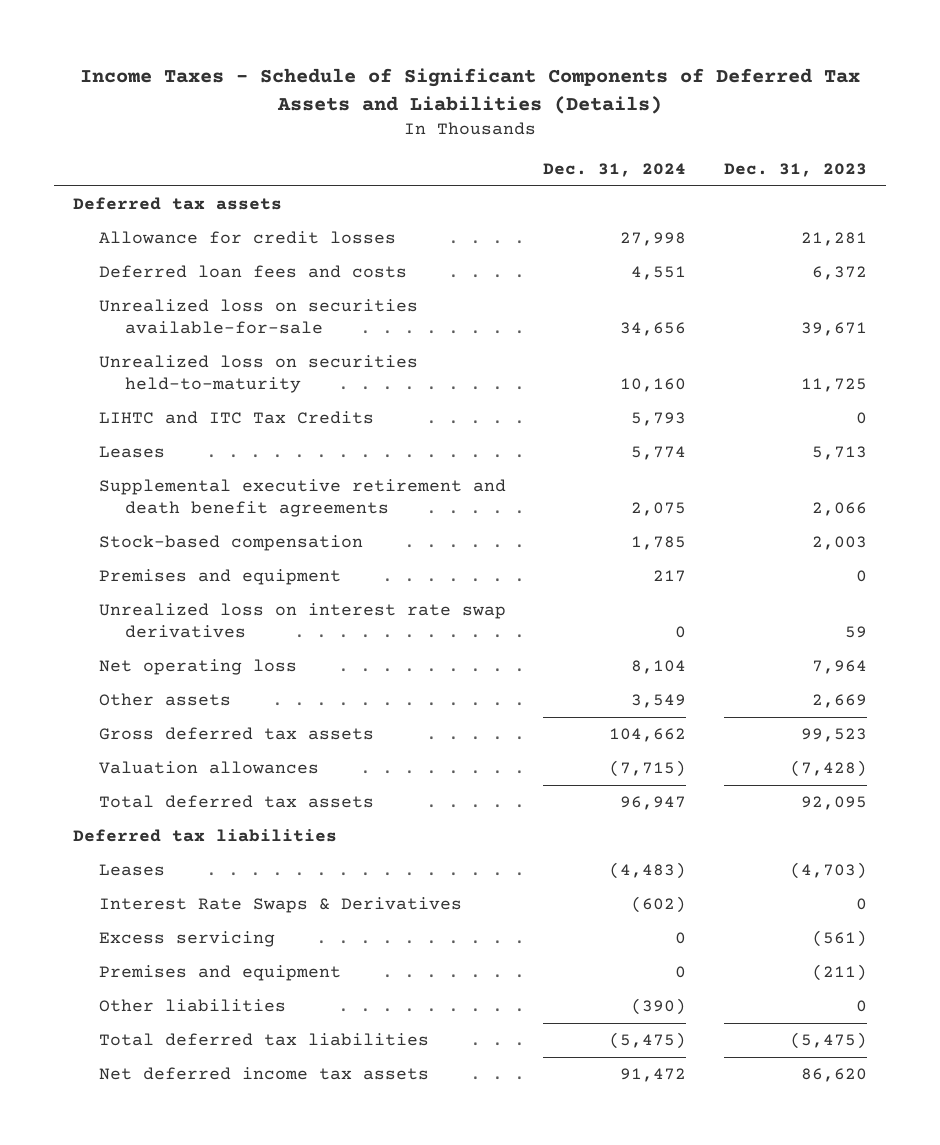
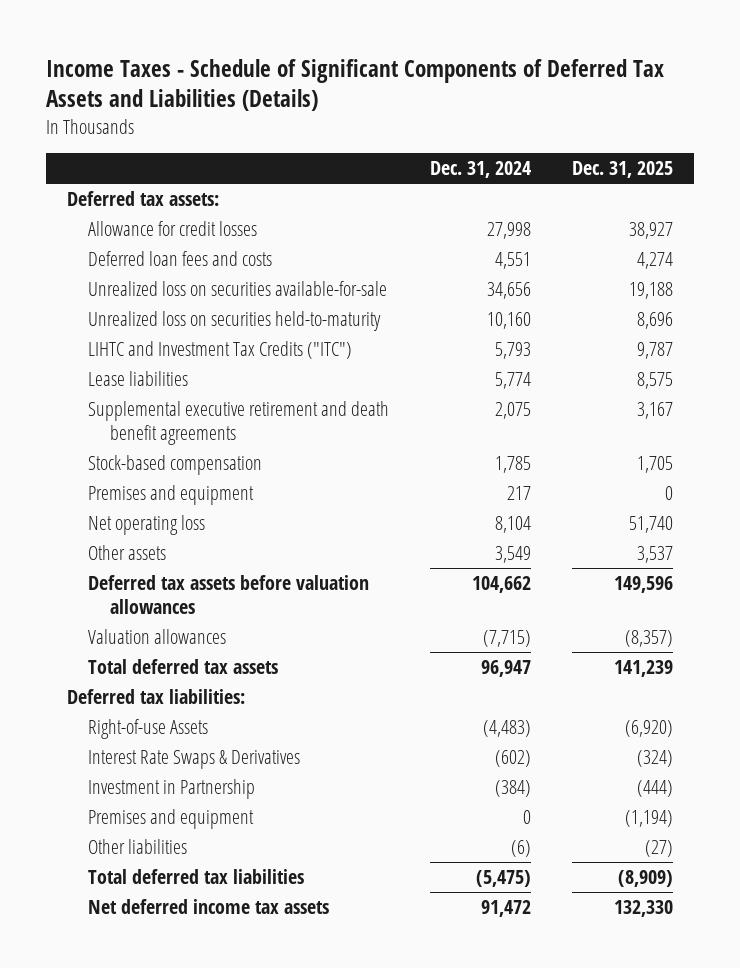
[724,162,868,177] Dec. 31, 2023 -> none
none -> [572,161,674,179] Dec. 31, 2025
[73,197,283,211] Deferred tax assets -> [66,191,219,207] Deferred tax assets:
[98,411,374,425] LIHTC and ITC Tax Credits -> [88,341,353,360] LIHTC and Investment Tax Credits ("ITC")
[98,446,165,459] Leases -> [88,371,189,387] Lease liabilities
[98,603,506,638] Unrealized loss on interest rate swap derivatives -> none
[98,727,374,741] Gross deferred tax assets -> [88,575,370,615] Deferred tax assets before valuation allowances
[73,829,338,843] Deferred tax liabilities -> [66,689,245,705] Deferred tax liabilities:
[98,864,165,877] Leases -> [88,719,209,740] Right-of-use Assets
[98,931,275,948] Excess servicing -> none
none -> [88,779,256,800] Investment in Partnership
[631,998,687,1016] (390) -> [511,840,532,858] (6)

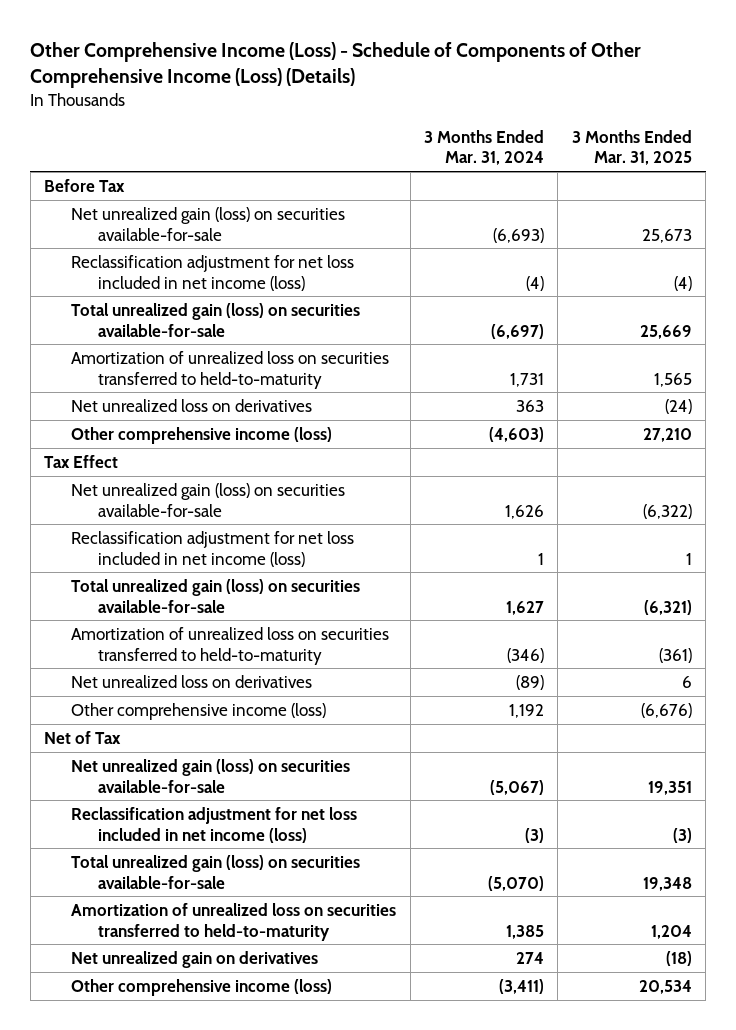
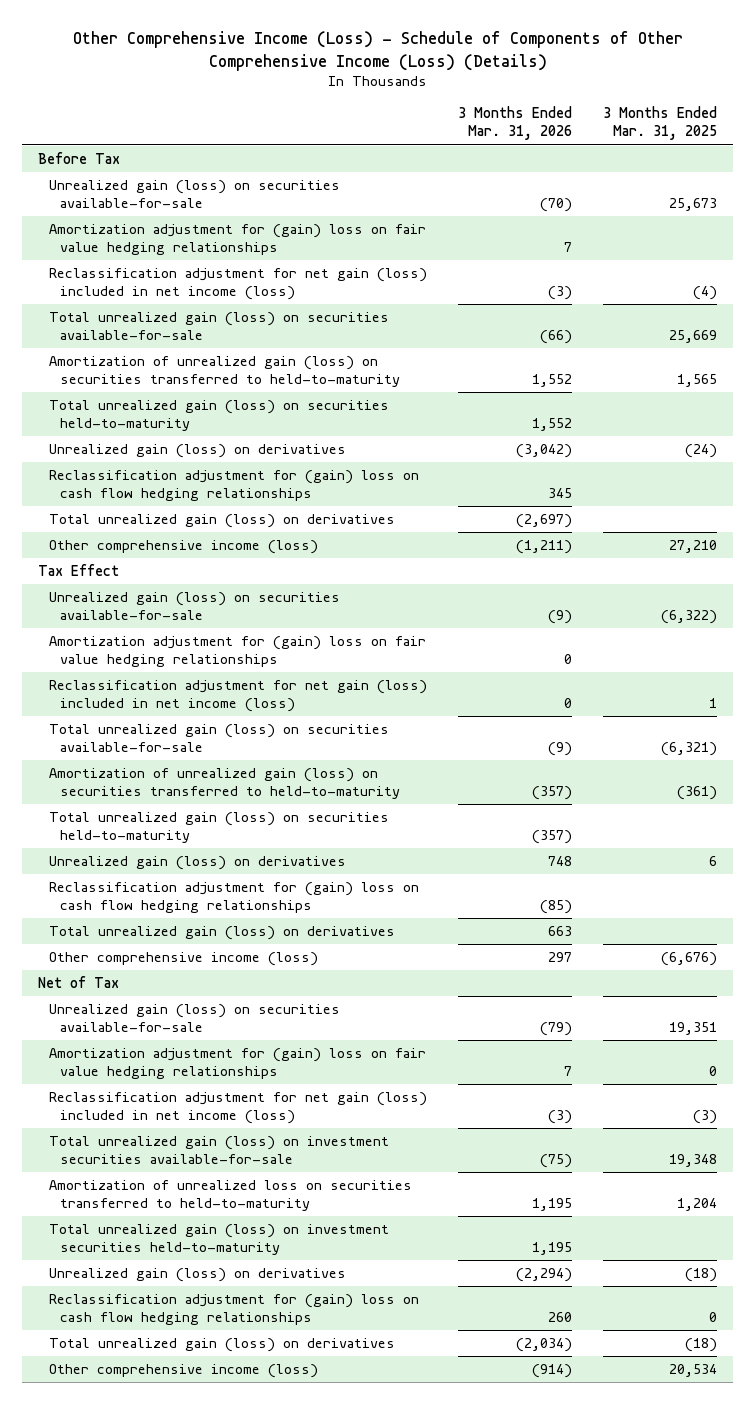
[423,129,544,166] 3 Months Ended Mar. 31, 2024 -> none
none -> [458,106,573,141] 3 Months Ended Mar. 31, 2026
[71,206,346,241] Net unrealized gain (loss) on securities available-for-sale -> [49,180,341,209] Unrealized gain (loss) on securities available-for-sale
none -> [49,224,427,256] Amortization adjustment for (gain) loss on fair value hedging relationships
[71,254,355,291] Reclassification adjustment for net loss included in net income (loss) -> [49,268,428,301] Reclassification adjustment for net gain (loss) included in net income (loss)
[71,350,390,389] Amortization of unrealized loss on securities transferred to held-to-maturity -> [49,356,401,388] Amortization of unrealized gain (loss) on securities transferred to held-to-maturity
none -> [49,400,390,432] Total unrealized gain (loss) on securities held-to-maturity
[71,398,313,412] Net unrealized loss on derivatives -> [49,444,347,459] Unrealized gain (loss) on derivatives
none -> [49,470,420,502] Reclassification adjustment for (gain) loss on cash flow hedging relationships
none -> [49,514,396,529] Total unrealized gain (loss) on derivatives
[71,482,346,517] Net unrealized gain (loss) on securities available-for-sale -> [49,592,341,621] Unrealized gain (loss) on securities available-for-sale
none -> [49,636,427,668] Amortization adjustment for (gain) loss on fair value hedging relationships
[71,530,355,567] Reclassification adjustment for net loss included in net income (loss) -> [49,680,428,713] Reclassification adjustment for net gain (loss) included in net income (loss)
[71,626,390,665] Amortization of unrealized loss on securities transferred to held-to-maturity -> [49,768,401,800] Amortization of unrealized gain (loss) on securities transferred to held-to-maturity
none -> [49,812,390,844] Total unrealized gain (loss) on securities held-to-maturity
[71,674,313,688] Net unrealized loss on derivatives -> [49,856,347,871] Unrealized gain (loss) on derivatives
none -> [49,882,420,914] Reclassification adjustment for (gain) loss on cash flow hedging relationships
none -> [49,926,396,941] Total unrealized gain (loss) on derivatives
[71,758,351,793] Net unrealized gain (loss) on securities available-for-sale -> [49,1004,341,1033] Unrealized gain (loss) on securities available-for-sale
none -> [49,1048,427,1080] Amortization adjustment for (gain) loss on fair value hedging relationships
[71,806,358,843] Reclassification adjustment for net loss included in net income (loss) -> [49,1092,428,1125] Reclassification adjustment for net gain (loss) included in net income (loss)
[71,854,361,889] Total unrealized gain (loss) on securities available-for-sale -> [49,1136,390,1165] Total unrealized gain (loss) on investment securities available-for-sale
none -> [49,1224,390,1256] Total unrealized gain (loss) on investment securities held-to-maturity
[71,950,319,968] Net unrealized gain on derivatives -> [49,1268,347,1283] Unrealized gain (loss) on derivatives
none -> [49,1294,420,1326] Reclassification adjustment for (gain) loss on cash flow hedging relationships
none -> [49,1338,396,1353] Total unrealized gain (loss) on derivatives

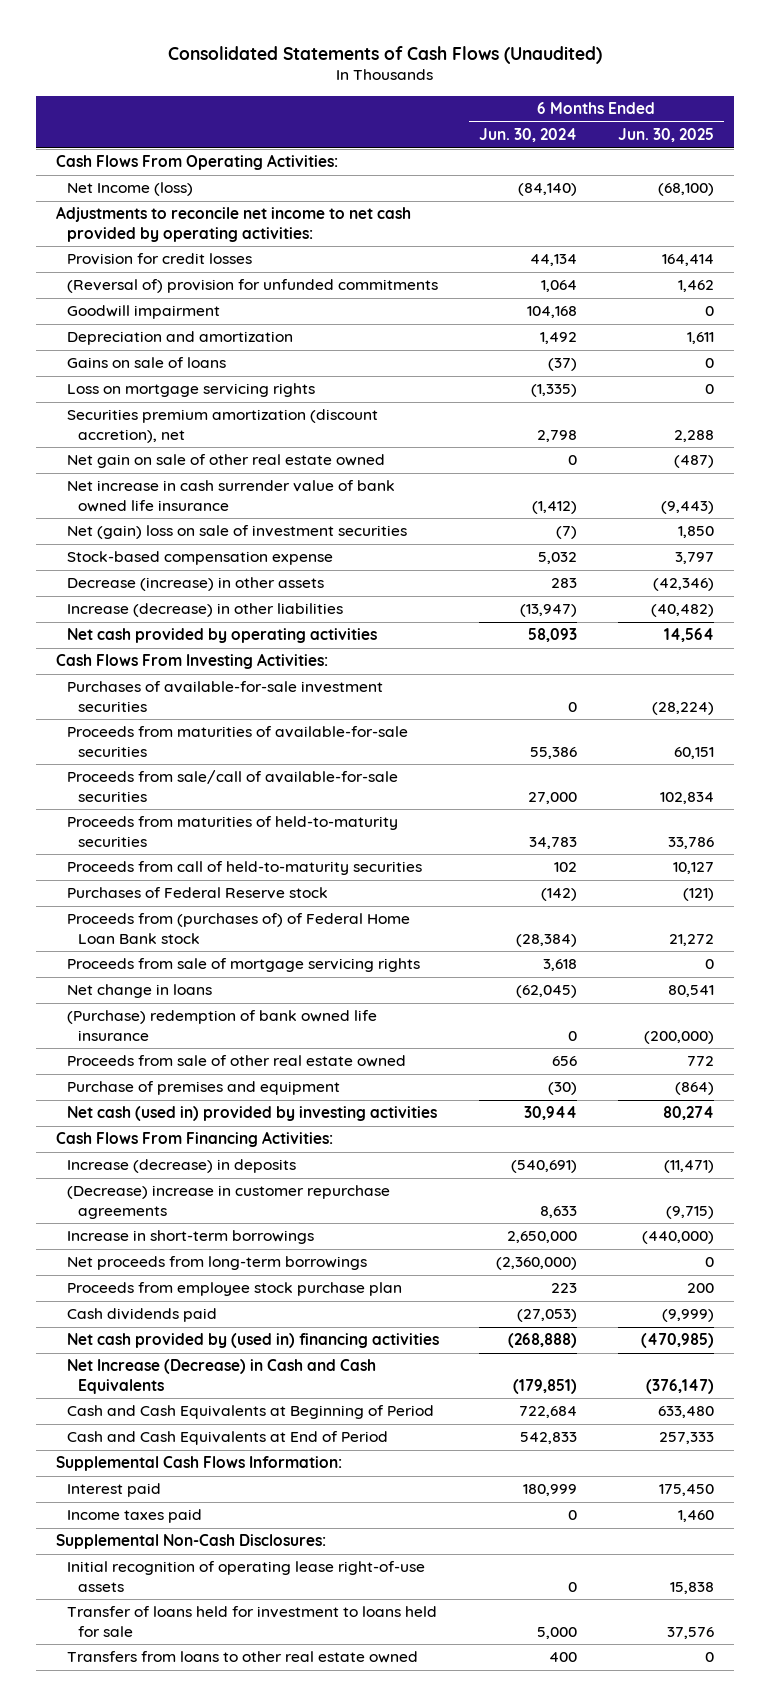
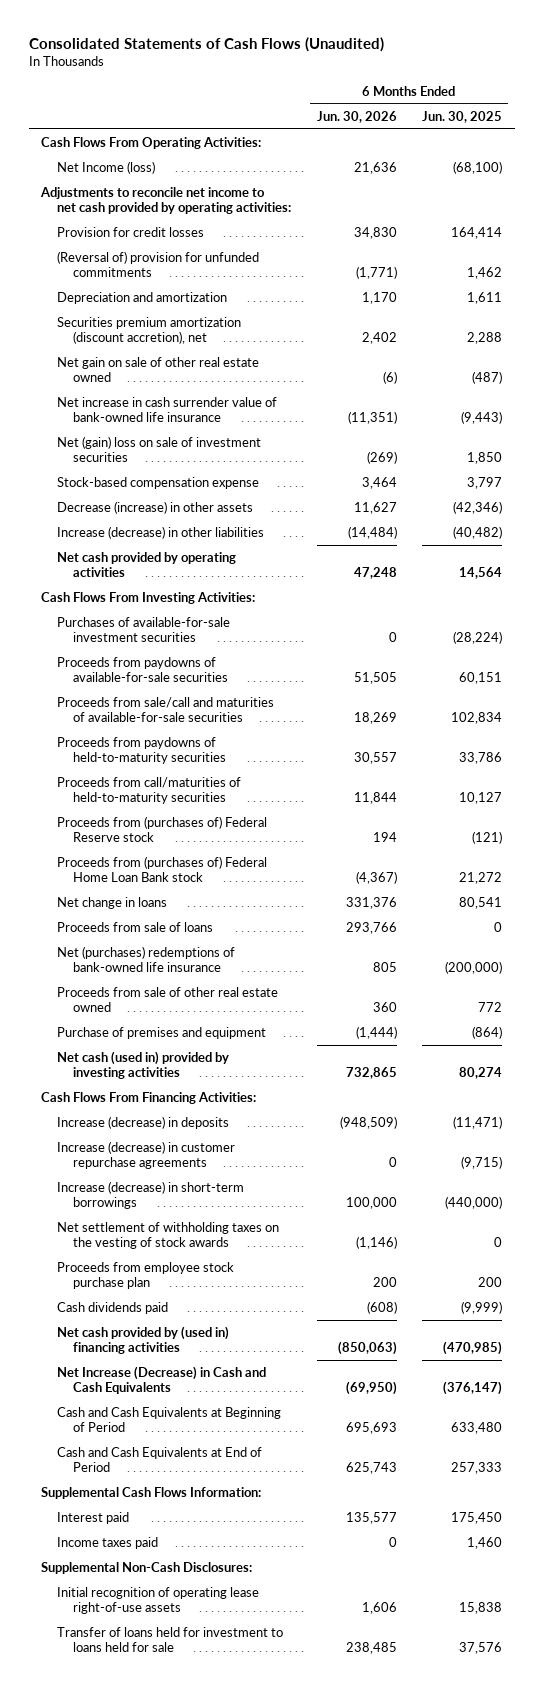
[479,128,578,143] Jun. 30, 2024 -> none
none -> [316,110,397,123] Jun. 30, 2026
[67,305,221,320] Goodwill impairment -> none
[67,357,227,369] Gains on sale of loans -> none
[67,383,316,398] Loss on mortgage servicing rights -> none
[67,480,396,512] Net increase in cash surrender value of bank owned life insurance -> [57,397,278,423] Net increase in cash surrender value of bank-owned life insurance
[67,958,421,973] Proceeds from sale of mortgage servicing rights -> none
[67,726,409,757] Proceeds from maturities of available-for-sale securities -> [57,657,228,683] Proceeds from paydowns of available-for-sale securities
[67,770,399,802] Proceeds from sale/call of available-for-sale securities -> [57,697,275,723] Proceeds from sale/call and maturities of available-for-sale securities
[67,816,399,847] Proceeds from maturities of held-to-maturity securities -> [57,737,226,765] Proceeds from paydowns of held-to-maturity securities
[67,861,423,876] Proceeds from call of held-to-maturity securities -> [57,777,242,805] Proceeds from call/maturities of held-to-maturity securities
[67,887,329,900] Purchases of Federal Reserve stock -> [57,816,268,843] Proceeds from (purchases of) Federal Reserve stock
[67,913,411,944] Proceeds from (purchases of) of Federal Home Loan Bank stock -> [57,856,268,883] Proceeds from (purchases of) Federal Home Loan Bank stock
none -> [57,922,214,933] Proceeds from sale of loans
[67,1010,378,1041] (Purchase) redemption of bank owned life insurance -> [57,946,236,973] Net (purchases) redemptions of bank-owned life insurance
[67,1256,368,1271] Net proceeds from long-term borrowings -> none
[67,1185,391,1219] (Decrease) increase in customer repurchase agreements -> [57,1141,236,1170] Increase (decrease) in customer repurchase agreements
[67,1230,315,1245] Increase in short-term borrowings -> [57,1181,245,1210] Increase (decrease) in short-term borrowings
none -> [57,1222,280,1250] Net settlement of withholding taxes on the vesting of stock awards
[67,1651,419,1664] Transfers from loans to other real estate owned -> none

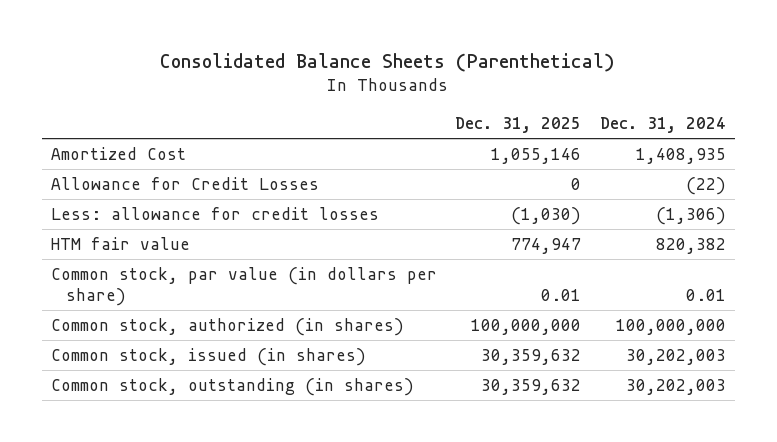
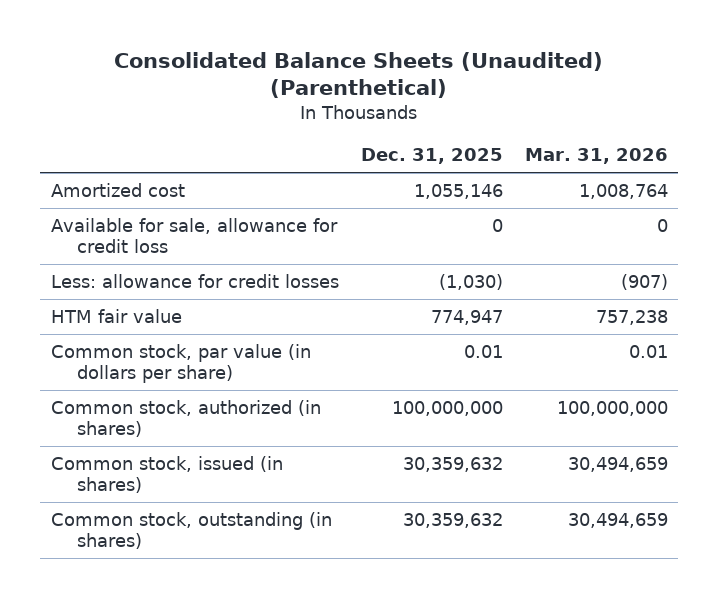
[160,53,616,73] Consolidated Balance Sheets (Parenthetical) -> [114,51,604,99] Consolidated Balance Sheets (Unaudited) (Parenthetical)
[599,117,726,134] Dec. 31, 2024 -> none
none -> [524,148,668,165] Mar. 31, 2026
[51,146,187,160] Amortized Cost -> [50,183,185,198] Amortized cost
[51,176,320,190] Allowance for Credit Losses -> [50,218,338,254] Available for sale, allowance for credit loss

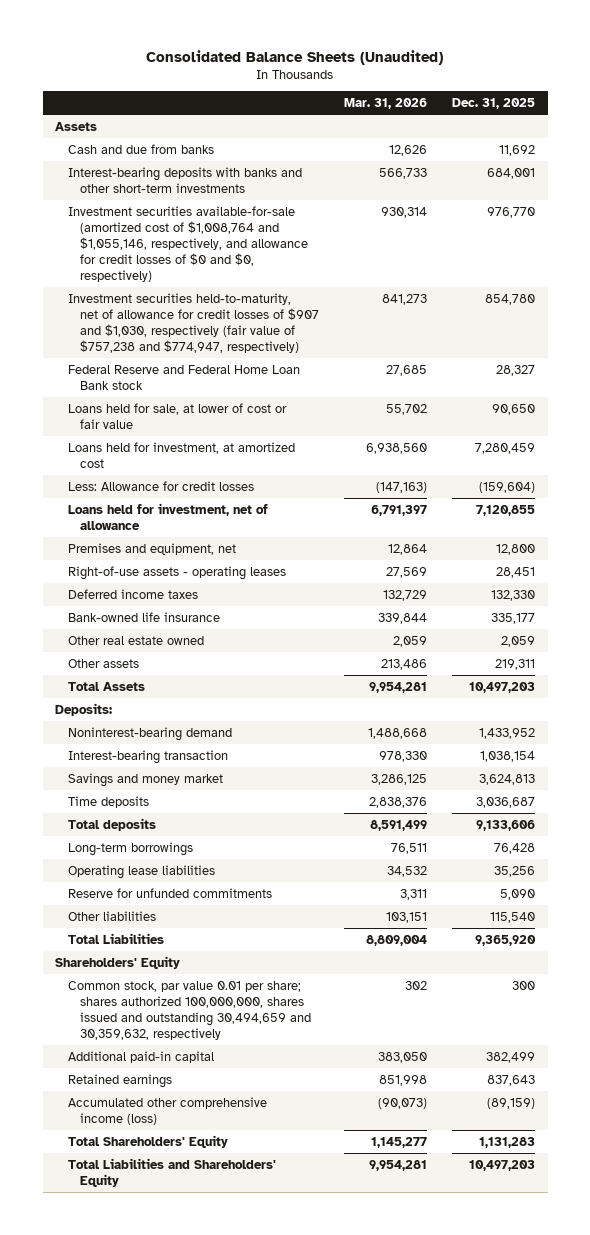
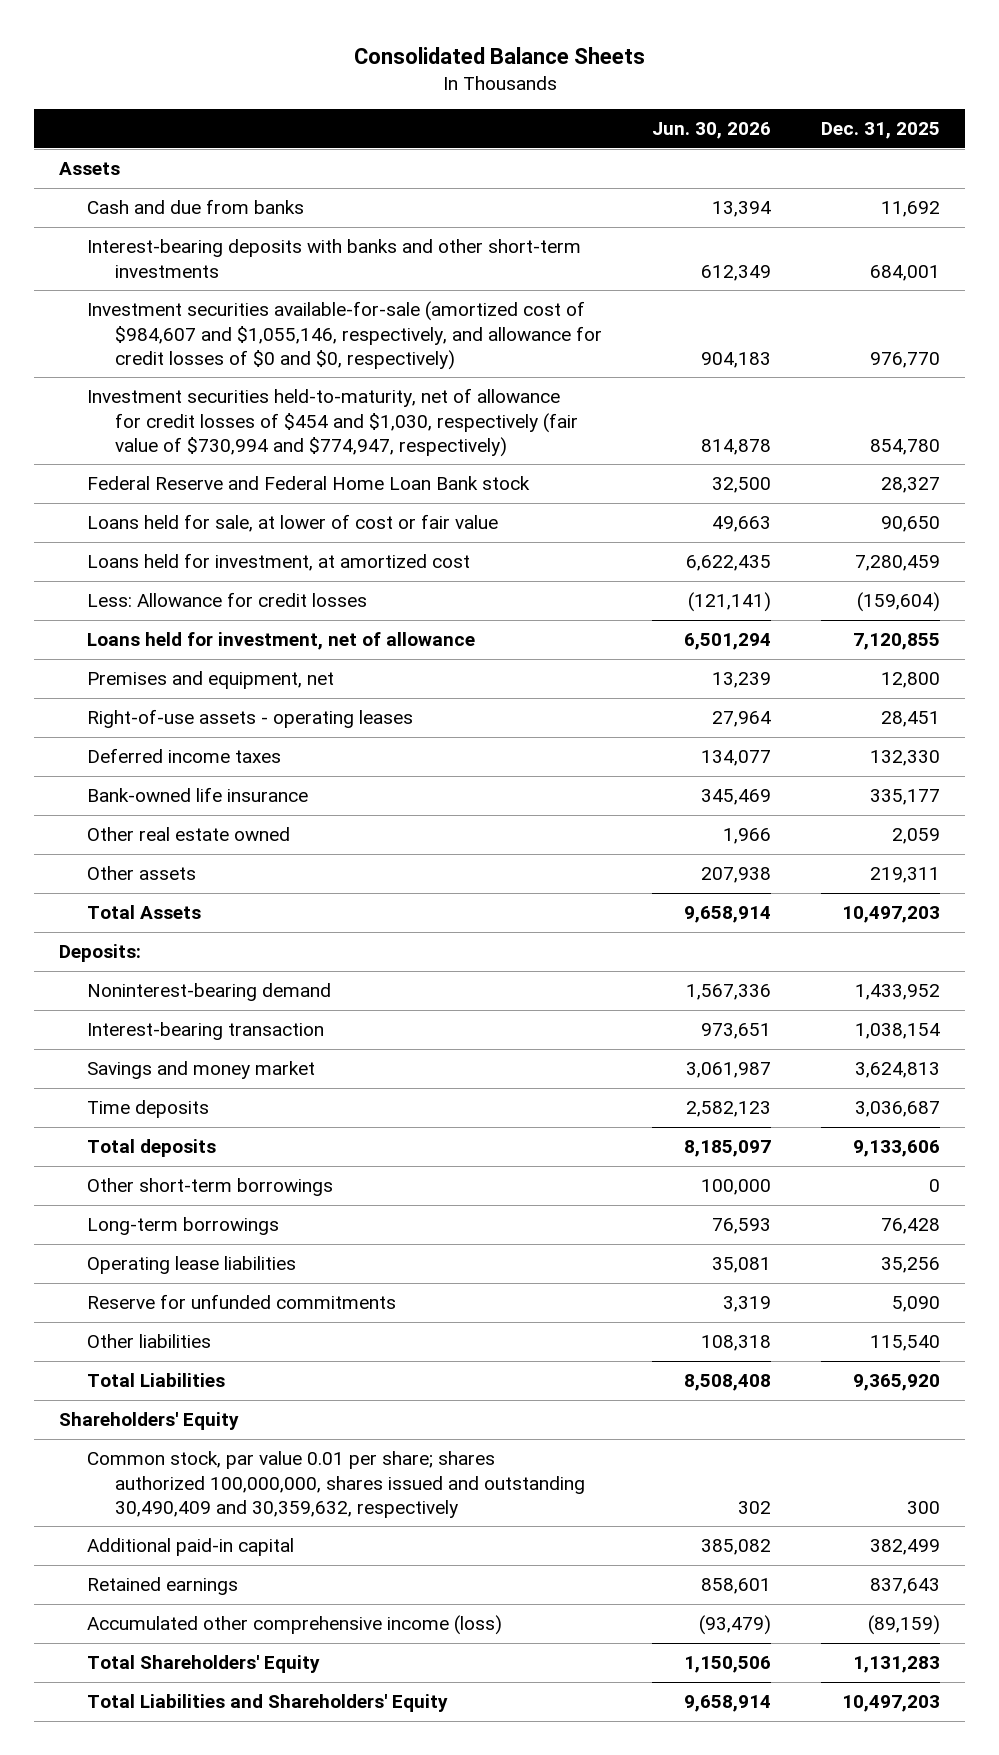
[146,50,444,66] Consolidated Balance Sheets (Unaudited) -> [353,47,645,65] Consolidated Balance Sheets
[344,98,428,110] Mar. 31, 2026 -> none
none -> [651,122,771,140] Jun. 30, 2026
[67,205,309,283] Investment securities available-for-sale (amortized cost of $1,008,764 and $1,055,146, respectively, and allowance for credit losses of $0 and $0, respectively) -> [86,301,602,371] Investment securities available-for-sale (amortized cost of $984,607 and $1,055,146, respectively, and allowance for credit losses of $0 and $0, respectively)
[67,292,320,353] Investment securities held-to-maturity, net of allowance for credit losses of $907 and $1,030, respectively (fair value of $757,238 and $774,947, respectively) -> [86,388,578,458] Investment securities held-to-maturity, net of allowance for credit losses of $454 and $1,030, respectively (fair value of $730,994 and $774,947, respectively)
none -> [86,1178,333,1197] Other short-term borrowings
[67,980,312,1040] Common stock, par value 0.01 per share; shares authorized 100,000,000, shares issued and outstanding 30,494,659 and 30,359,632, respectively -> [86,1451,585,1519] Common stock, par value 0.01 per share; shares authorized 100,000,000, shares issued and outstanding 30,490,409 and 30,359,632, respectively

